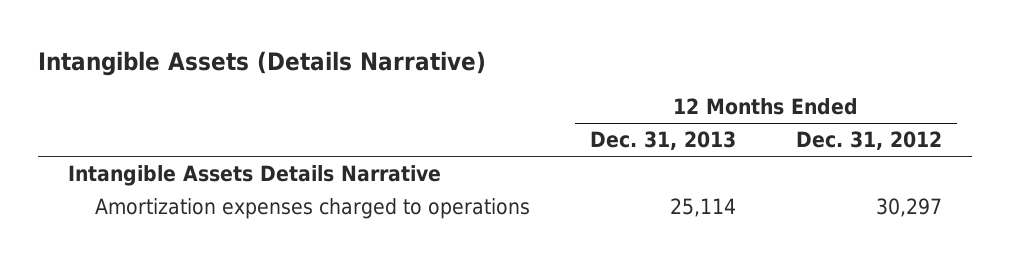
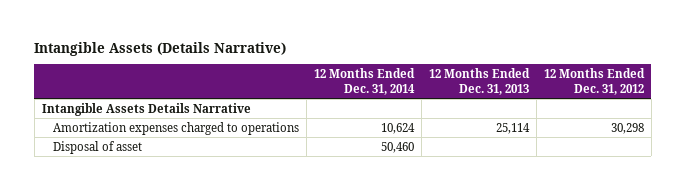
none -> [314,68,416,95] 12 Months Ended Dec. 31, 2014
[876,197,943,217] 30,297 -> [611,122,645,134] 30,298
none -> [53,140,143,154] Disposal of asset

